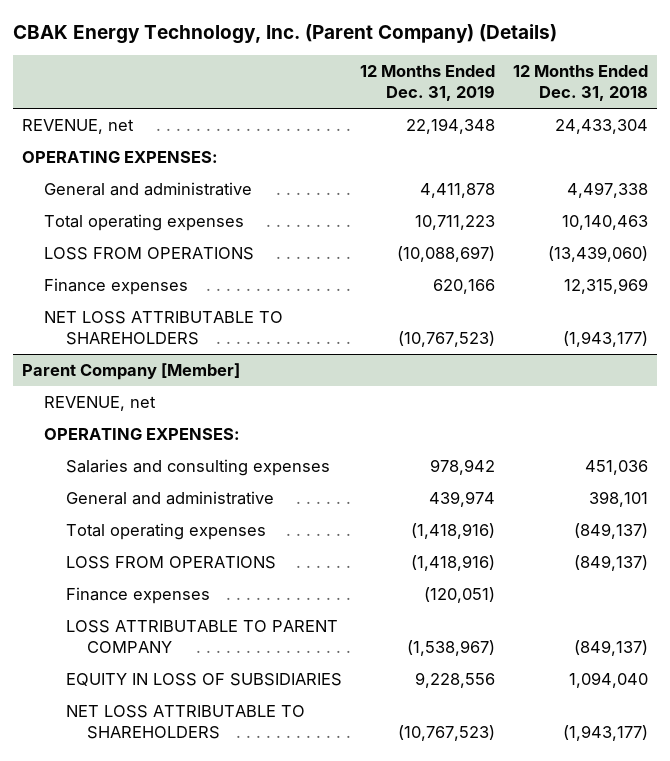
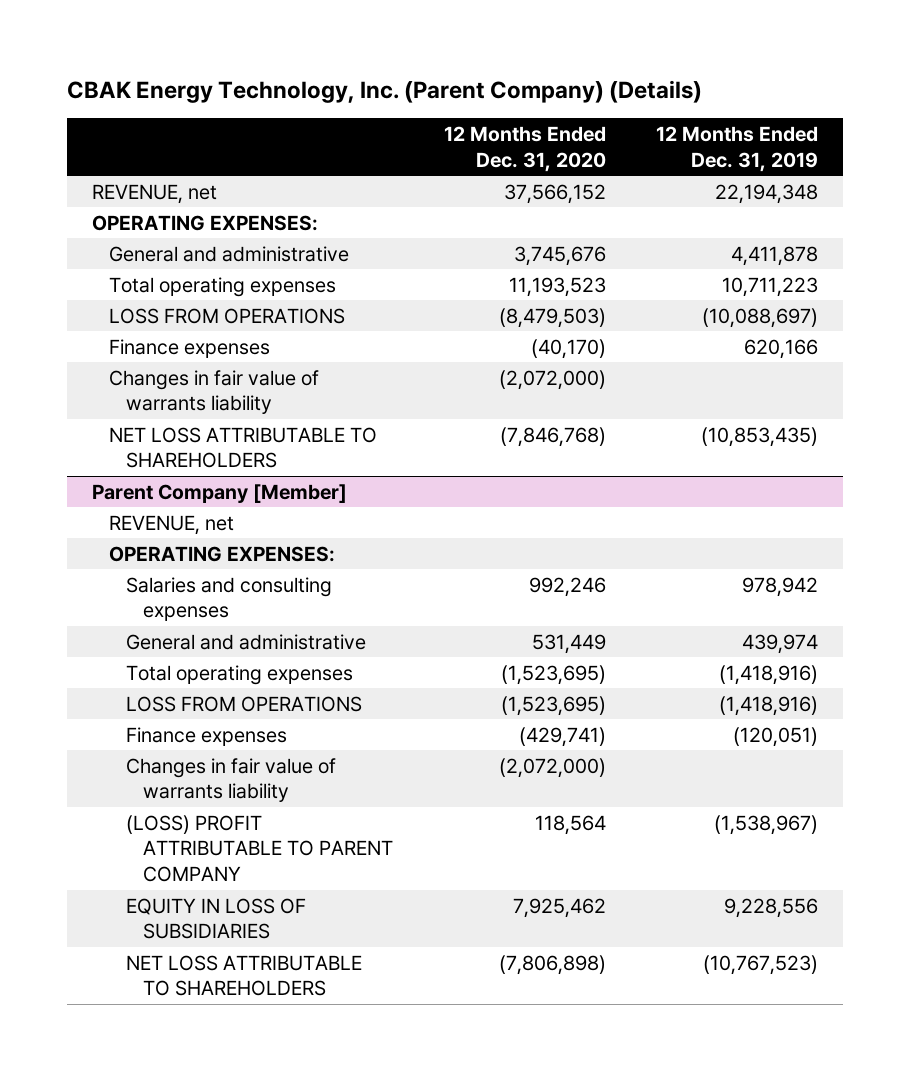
[513,65,649,101] 12 Months Ended Dec. 31, 2018 -> none
none -> [443,125,606,172] 12 Months Ended Dec. 31, 2020
none -> [109,369,320,415] Changes in fair value of warrants liability
[397,330,495,347] (10,767,523) -> [700,426,818,447] (10,853,435)
none -> [126,757,337,803] Changes in fair value of warrants liability
[65,620,338,653] LOSS ATTRIBUTABLE TO PARENT COMPANY -> [126,814,394,883] (LOSS) PROFIT ATTRIBUTABLE TO PARENT COMPANY

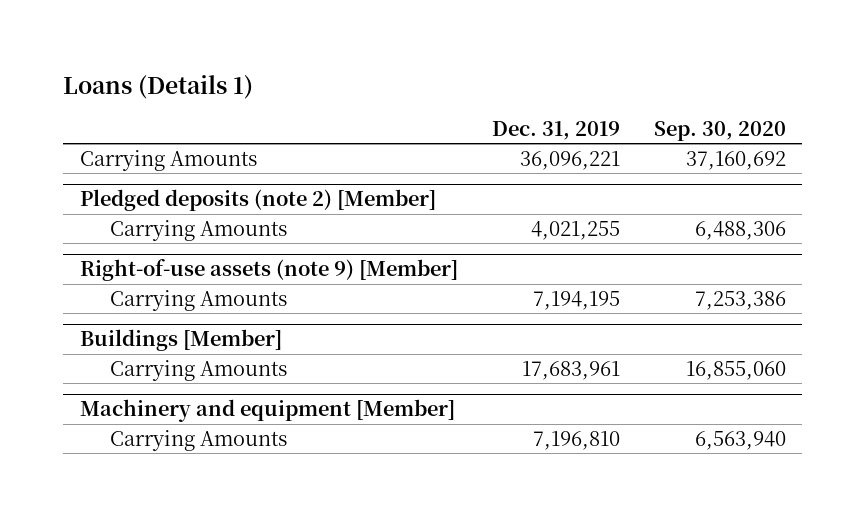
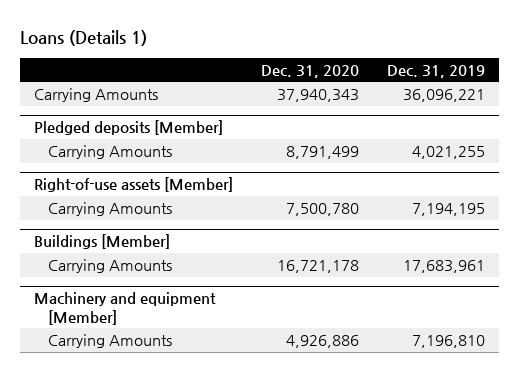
[653,120,786,141] Sep. 30, 2020 -> none
none -> [260,64,359,78] Dec. 31, 2020
[80,189,437,212] Pledged deposits (note 2) [Member] -> [34,120,224,136] Pledged deposits [Member]
[80,259,459,282] Right-of-use assets (note 9) [Member] -> [34,177,234,193] Right-of-use assets [Member]

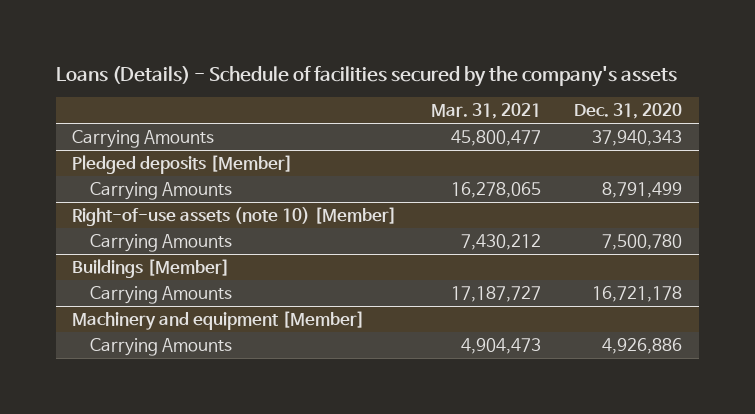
[20,29,148,46] Loans (Details 1) -> [55,66,677,88] Loans (Details) - Schedule of facilities secured by the company's assets
[386,64,485,78] Dec. 31, 2019 -> none
none -> [430,103,541,120] Mar. 31, 2021
[34,177,234,193] Right-of-use assets [Member] -> [72,206,398,226] Right-of-use assets (note 10) [Member]

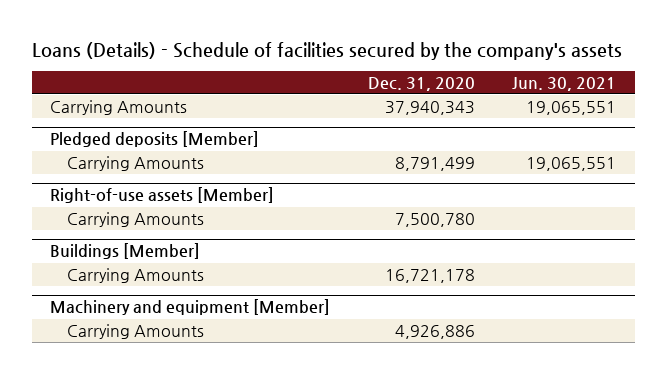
[430,103,541,120] Mar. 31, 2021 -> none
none -> [512,76,617,91] Jun. 30, 2021
[72,206,398,226] Right-of-use assets (note 10) [Member] -> [50,187,275,204] Right-of-use assets [Member]

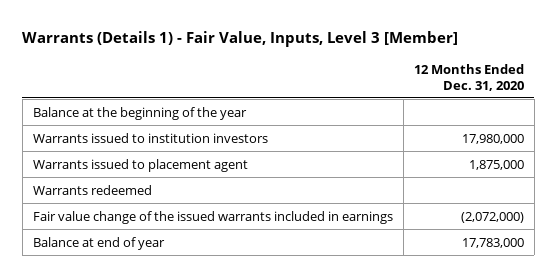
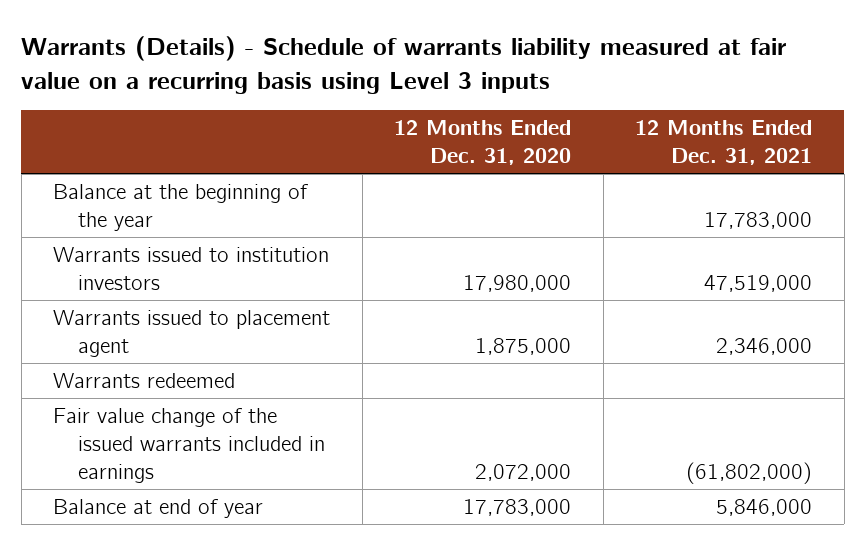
[22,30,459,47] Warrants (Details 1) - Fair Value, Inputs, Level 3 [Member] -> [21,36,787,94] Warrants (Details) - Schedule of warrants liability measured at fair value on a recurring basis using Level 3 inputs
none -> [635,120,813,166] 12 Months Ended Dec. 31, 2021
[460,211,524,223] (2,072,000) -> [475,463,572,481] 2,072,000

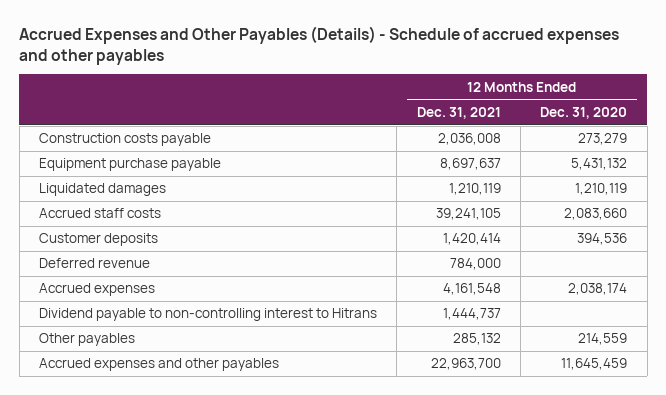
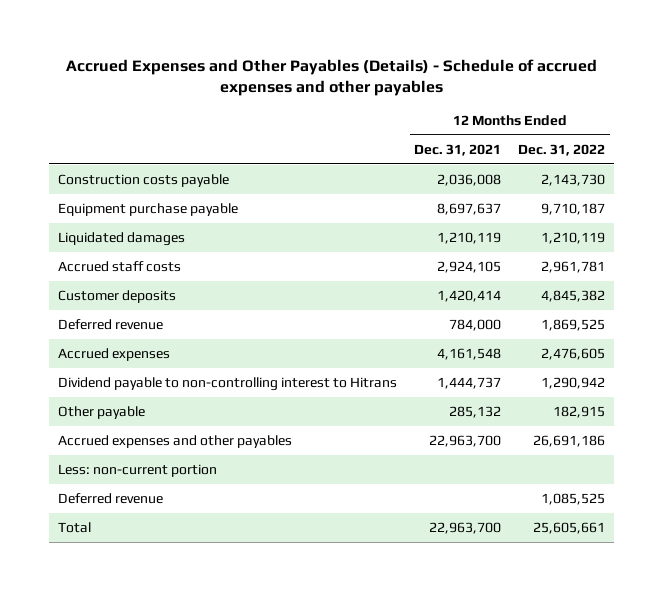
[540,106,628,119] Dec. 31, 2020 -> none
none -> [518,143,606,156] Dec. 31, 2022
[435,208,501,221] 39,241,105 -> [437,260,502,273] 2,924,105
[39,333,136,347] Other payables -> [57,405,145,419] Other payable
none -> [57,463,217,477] Less: non-current portion
none -> [57,492,163,504] Deferred revenue
none -> [57,521,91,533] Total

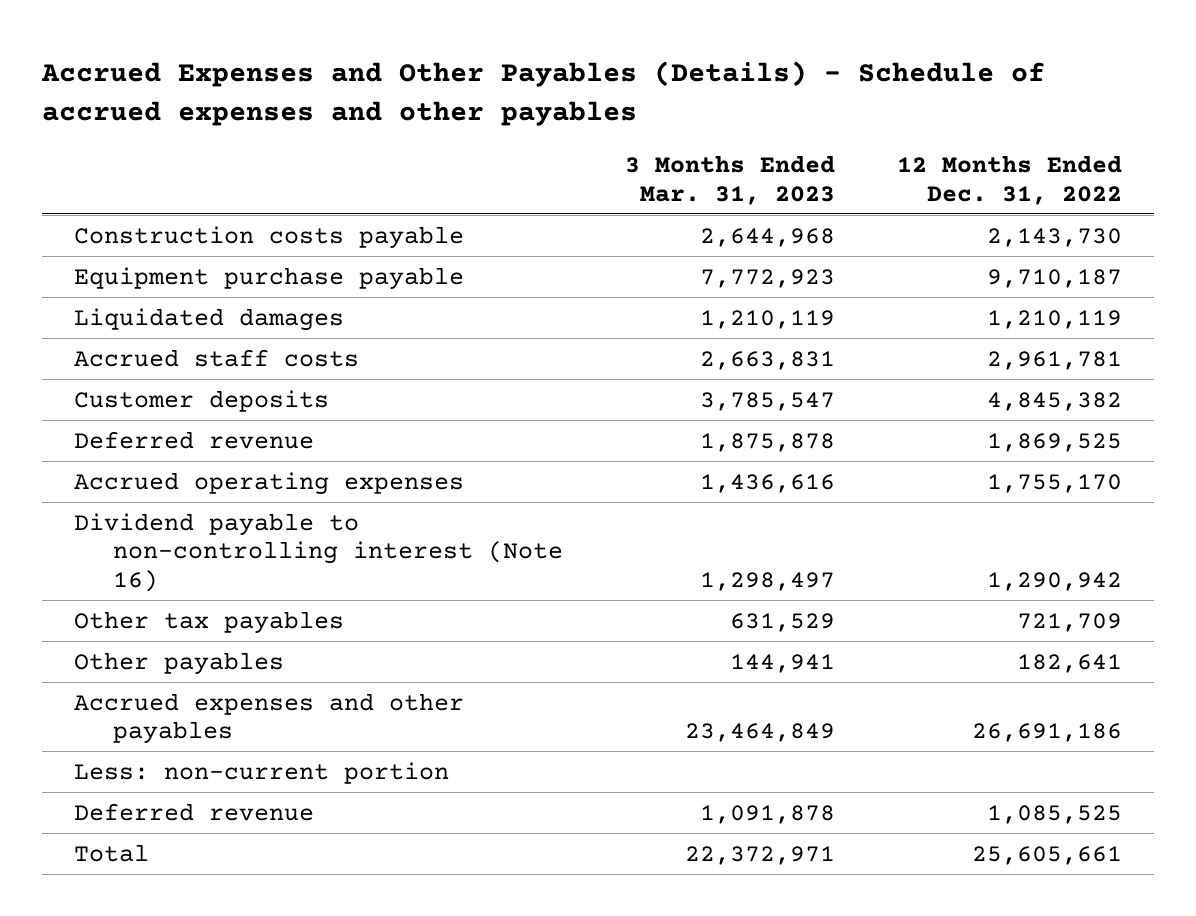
[414,143,502,156] Dec. 31, 2021 -> none
none -> [625,155,836,205] 3 Months Ended Mar. 31, 2023
[57,347,170,361] Accrued expenses -> [73,471,464,495] Accrued operating expenses
[541,347,606,360] 2,476,605 -> [987,473,1123,493] 1,755,170
[57,376,397,391] Dividend payable to non-controlling interest to Hitrans -> [73,512,564,592] Dividend payable to non-controlling interest (Note 16)
none -> [73,610,344,634] Other tax payables
[57,405,145,419] Other payable -> [73,651,284,675] Other payables
[553,405,606,418] 182,915 -> [1017,653,1123,673] 182,641

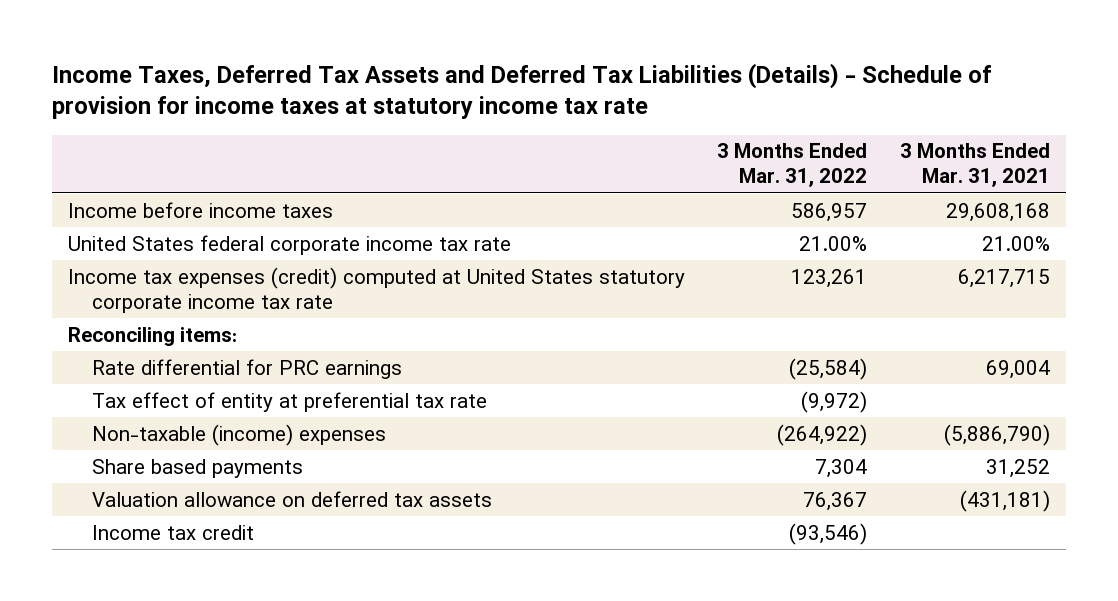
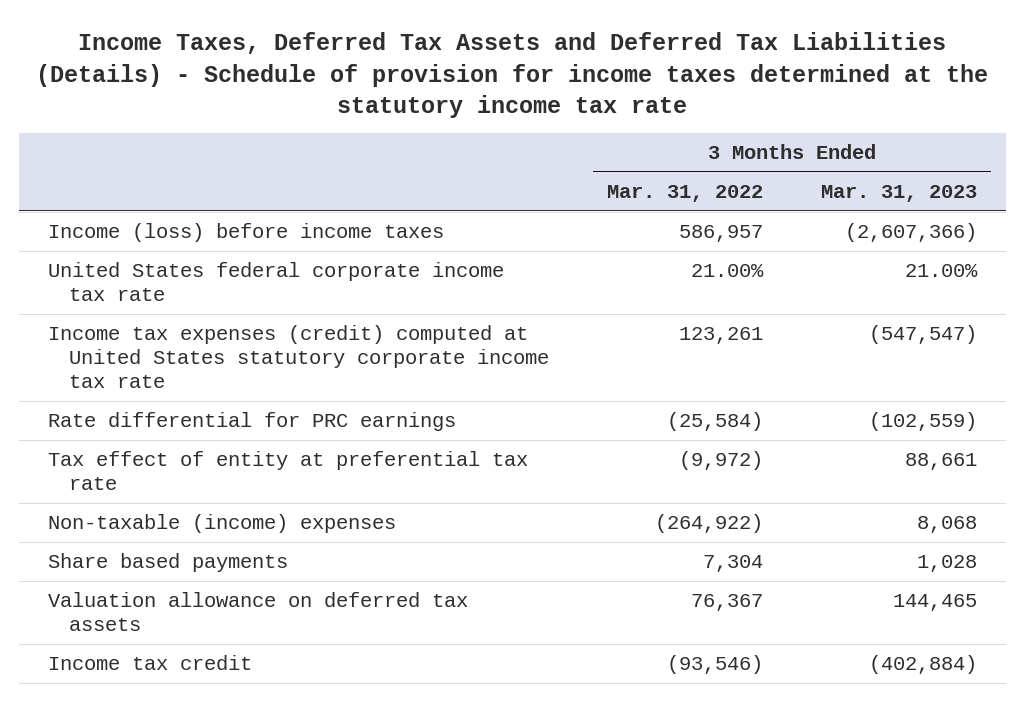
[51,63,991,120] Income Taxes, Deferred Tax Assets and Deferred Tax Liabilities (Details) - Schedule of provision for income taxes at statutory income tax rate -> [36,32,989,119] Income Taxes, Deferred Tax Assets and Deferred Tax Liabilities (Details) - Schedule of provision for income taxes determined at the statutory income tax rate
[899,143,1050,188] 3 Months Ended Mar. 31, 2021 -> none
none -> [820,184,977,202] Mar. 31, 2023
[67,201,333,218] Income before income taxes -> [47,222,444,242] Income (loss) before income taxes
[67,326,237,346] Reconciling items: -> none

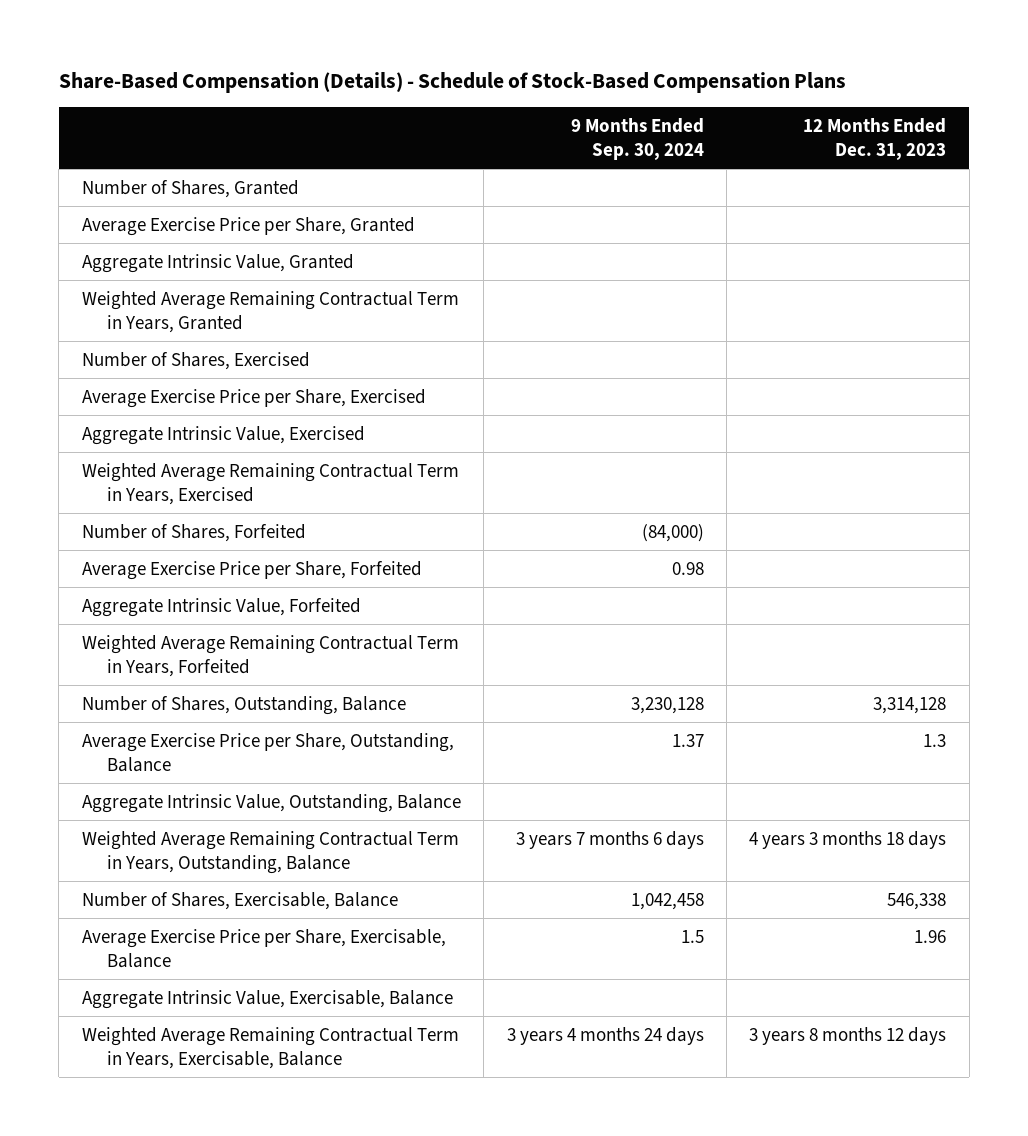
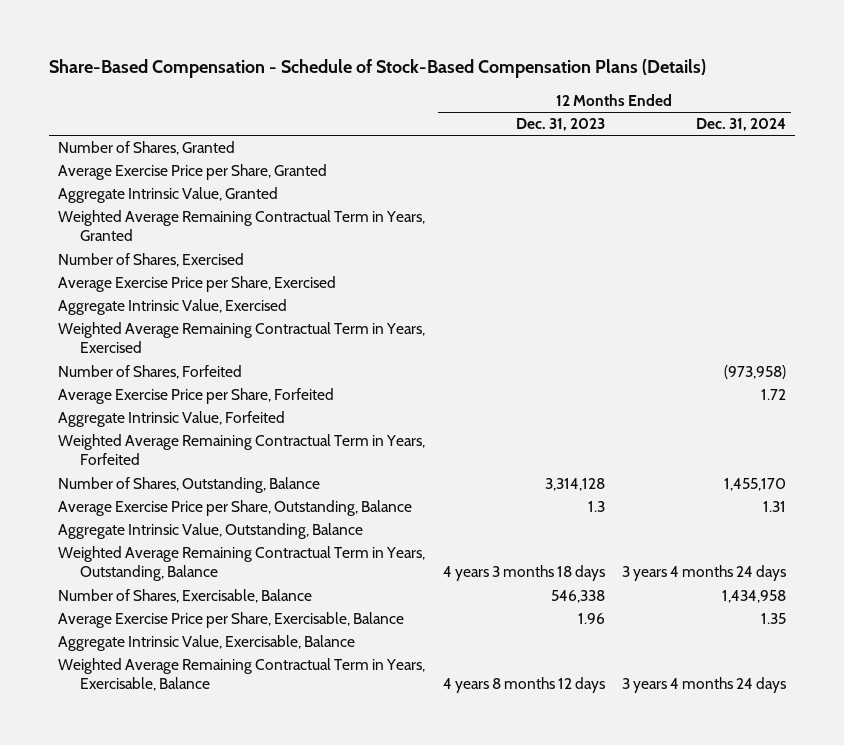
[58,72,846,94] Share-Based Compensation (Details) - Schedule of Stock-Based Compensation Plans -> [48,59,706,79] Share-Based Compensation - Schedule of Stock-Based Compensation Plans (Details)
[570,117,704,160] 9 Months Ended Sep. 30, 2024 -> none
none -> [696,118,787,132] Dec. 31, 2024
[749,1026,947,1045] 3 years 8 months 12 days -> [442,677,605,694] 4 years 8 months 12 days

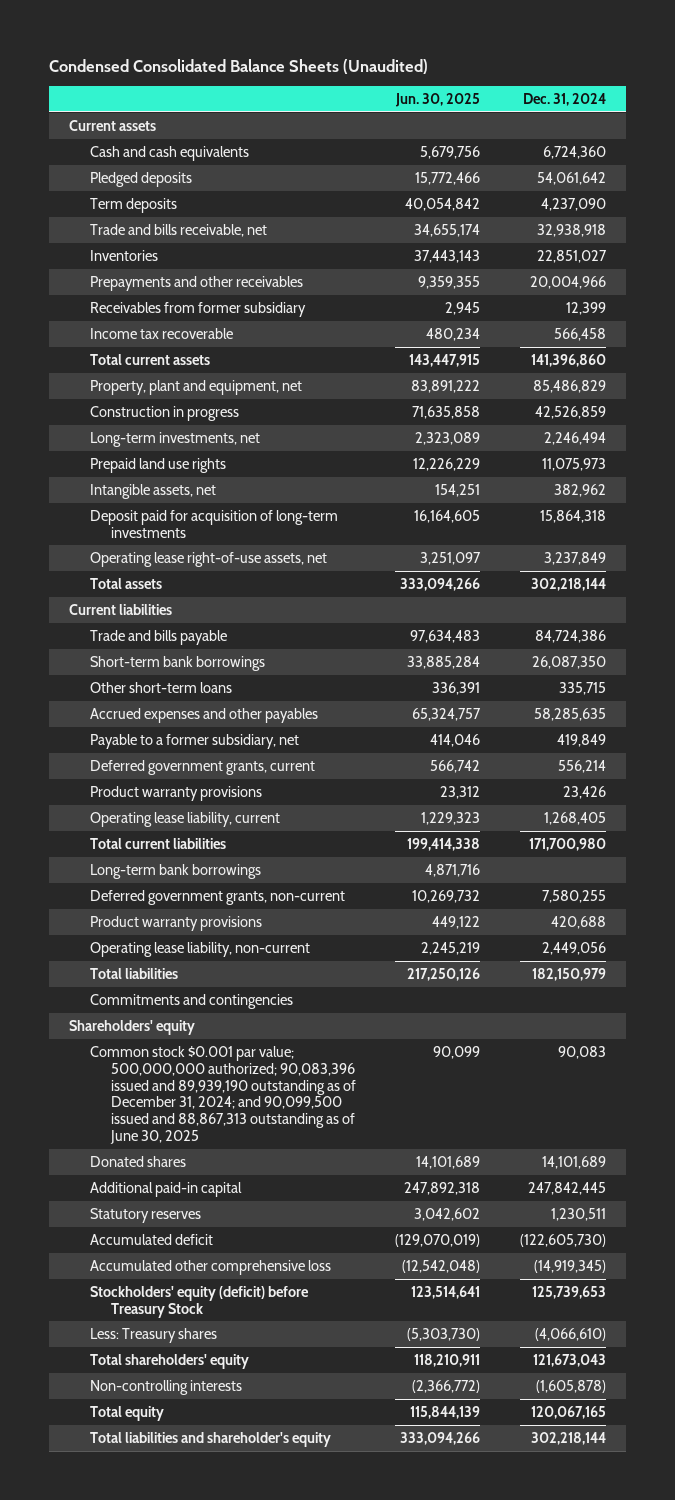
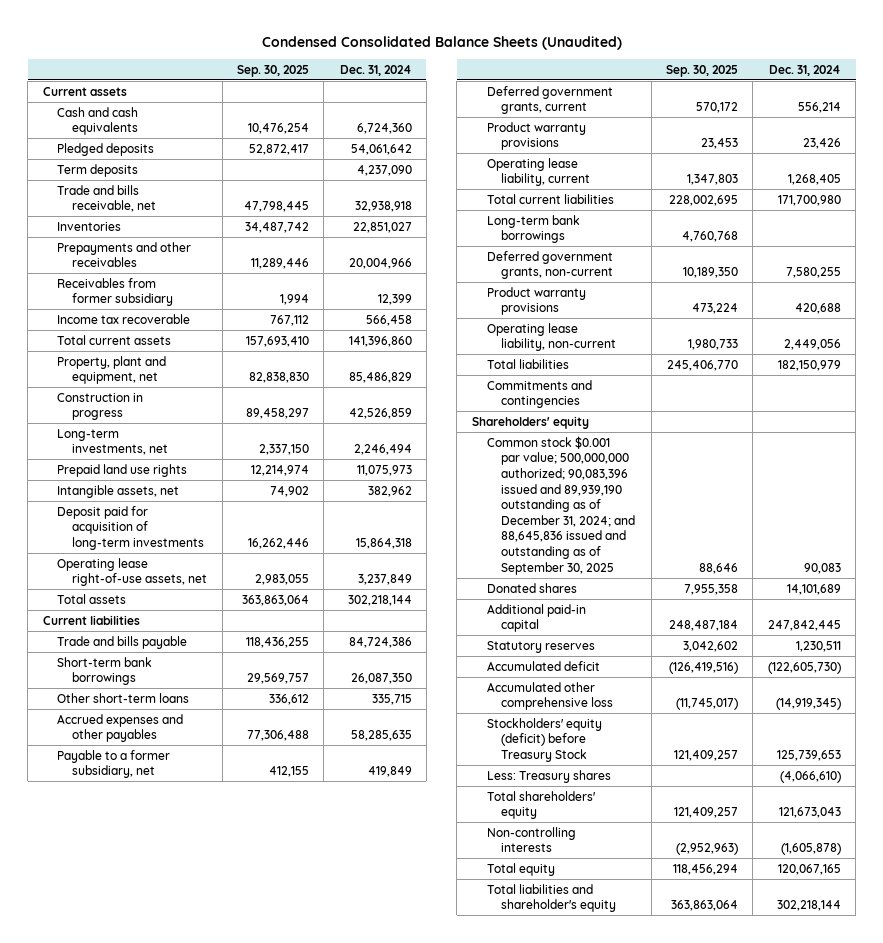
[395,93,481,108] Jun. 30, 2025 -> none
none -> [236,64,309,77] Sep. 30, 2025
[89,1045,356,1145] Common stock $0.001 par value; 500,000,000 authorized; 90,083,396 issued and 89,939,190 outstanding as of December 31, 2024; and 90,099,500 issued and 88,867,313 outstanding as of June 30, 2025 -> [486,435,636,575] Common stock $0.001 par value; 500,000,000 authorized; 90,083,396 issued and 89,939,190 outstanding as of December 31, 2024; and 88,645,836 issued and outstanding as of September 30, 2025

